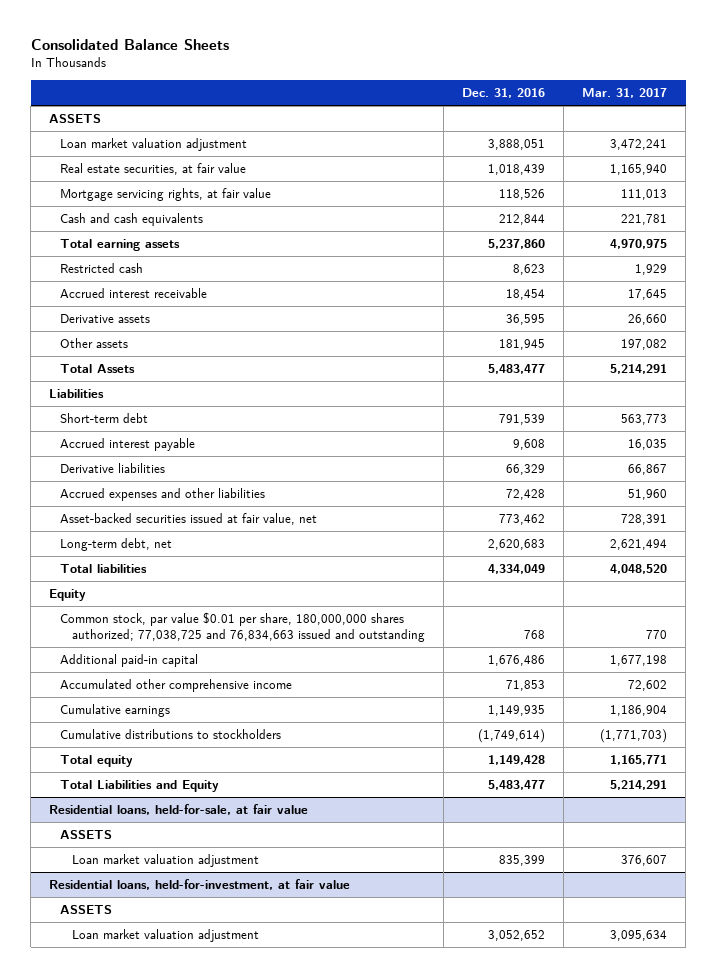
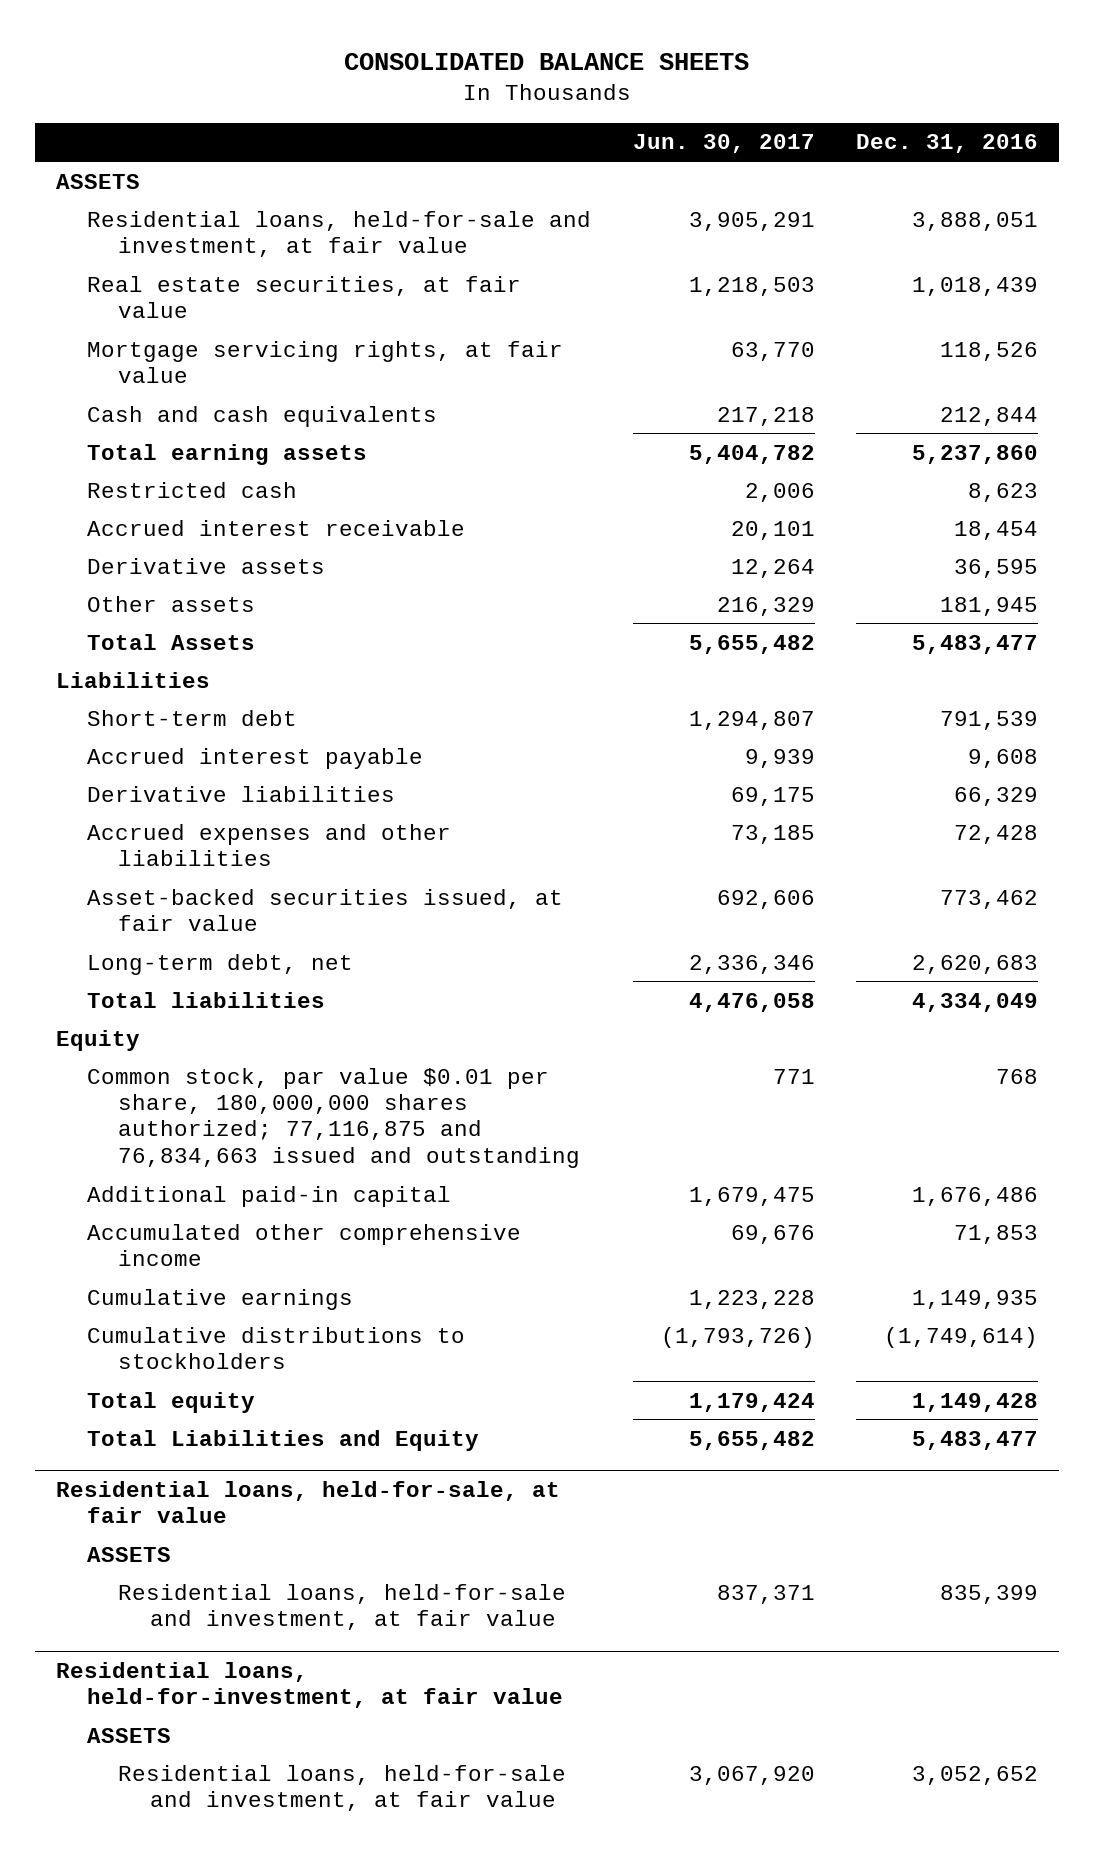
[30,39,229,51] Consolidated Balance Sheets -> [344,53,750,71] CONSOLIDATED BALANCE SHEETS
[582,87,668,98] Mar. 31, 2017 -> none
none -> [632,134,815,154] Jun. 30, 2017
[60,137,248,151] Loan market valuation adjustment -> [87,210,592,258] Residential loans, held-for-sale and investment, at fair value
[60,512,318,525] Asset-backed securities issued at fair value, net -> [87,888,564,932] Asset-backed securities issued, at fair value
[60,611,425,642] Common stock, par value $0.01 per share, 180,000,000 shares authorized; 77,038,725 and 76,834,663 issued and outstanding -> [87,1067,581,1168] Common stock, par value $0.01 per share, 180,000,000 shares authorized; 77,116,875 and 76,834,663 issued and outstanding
[71,853,259,867] Loan market valuation adjustment -> [118,1583,567,1631] Residential loans, held-for-sale and investment, at fair value
[71,928,259,942] Loan market valuation adjustment -> [118,1764,567,1812] Residential loans, held-for-sale and investment, at fair value

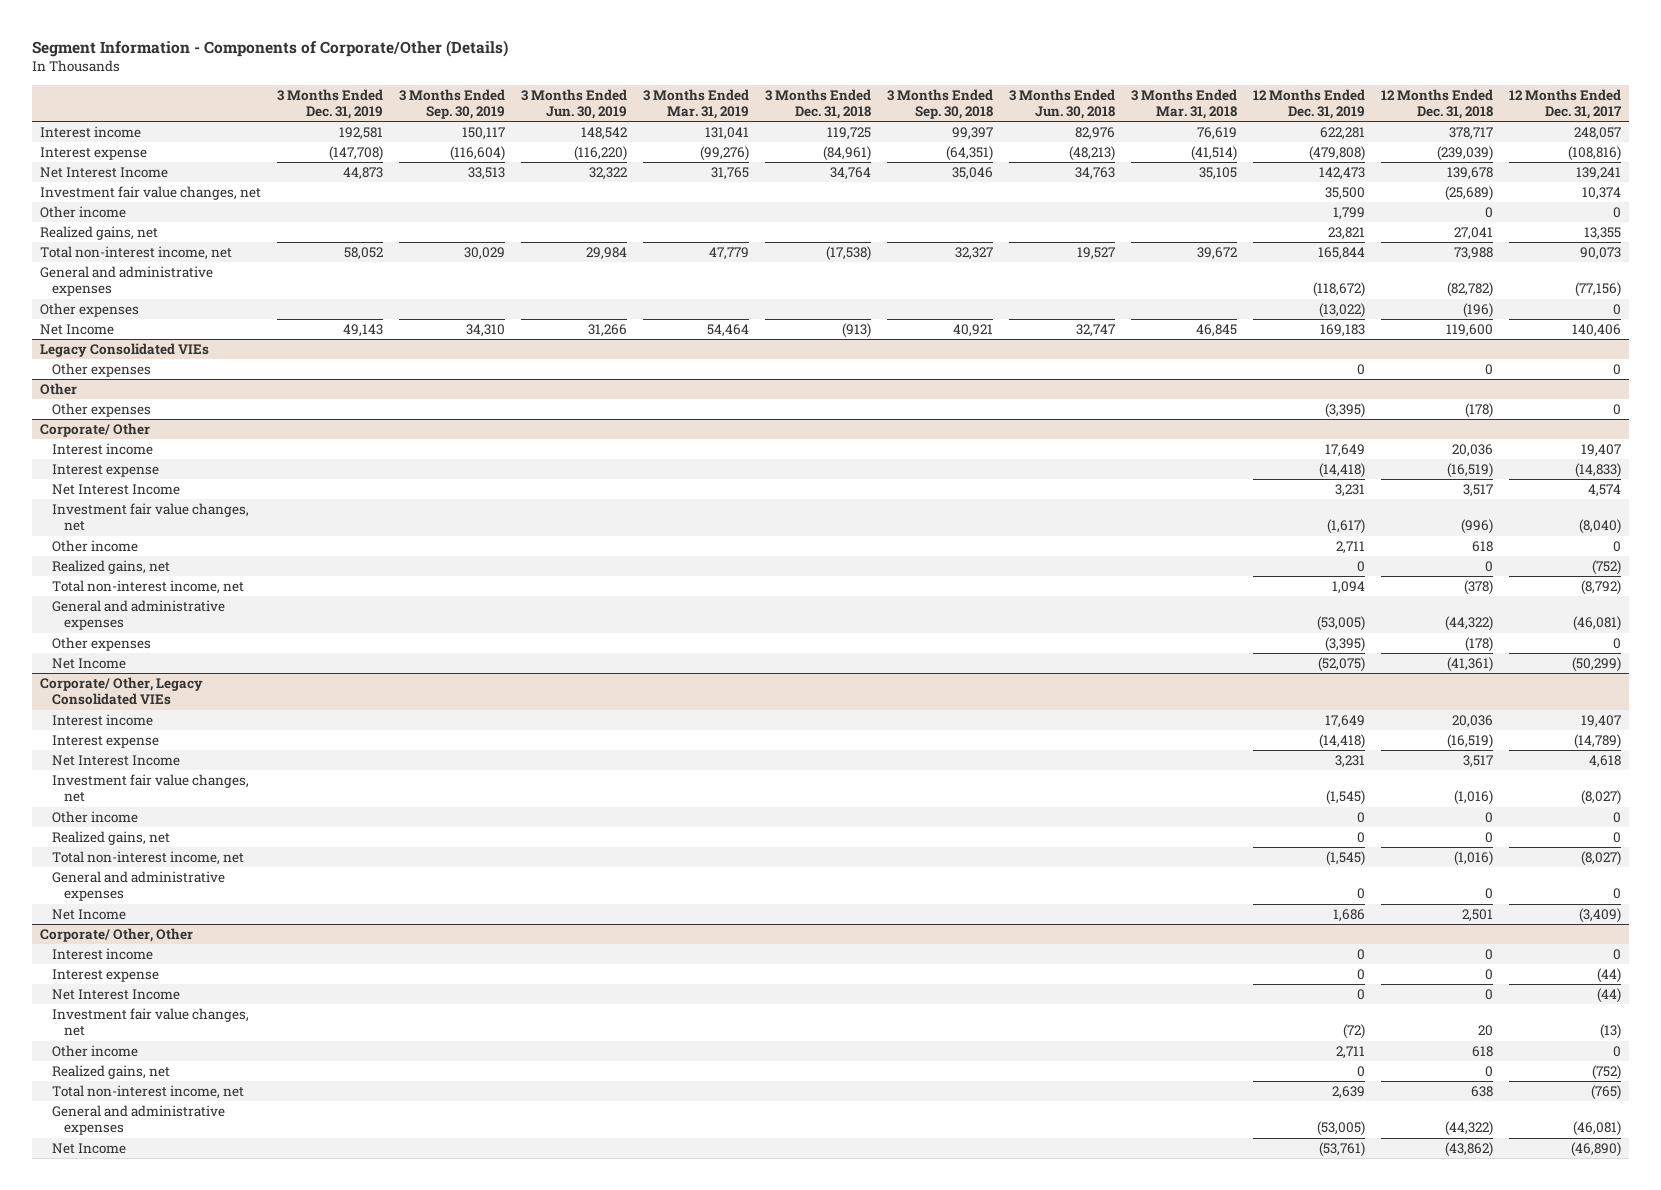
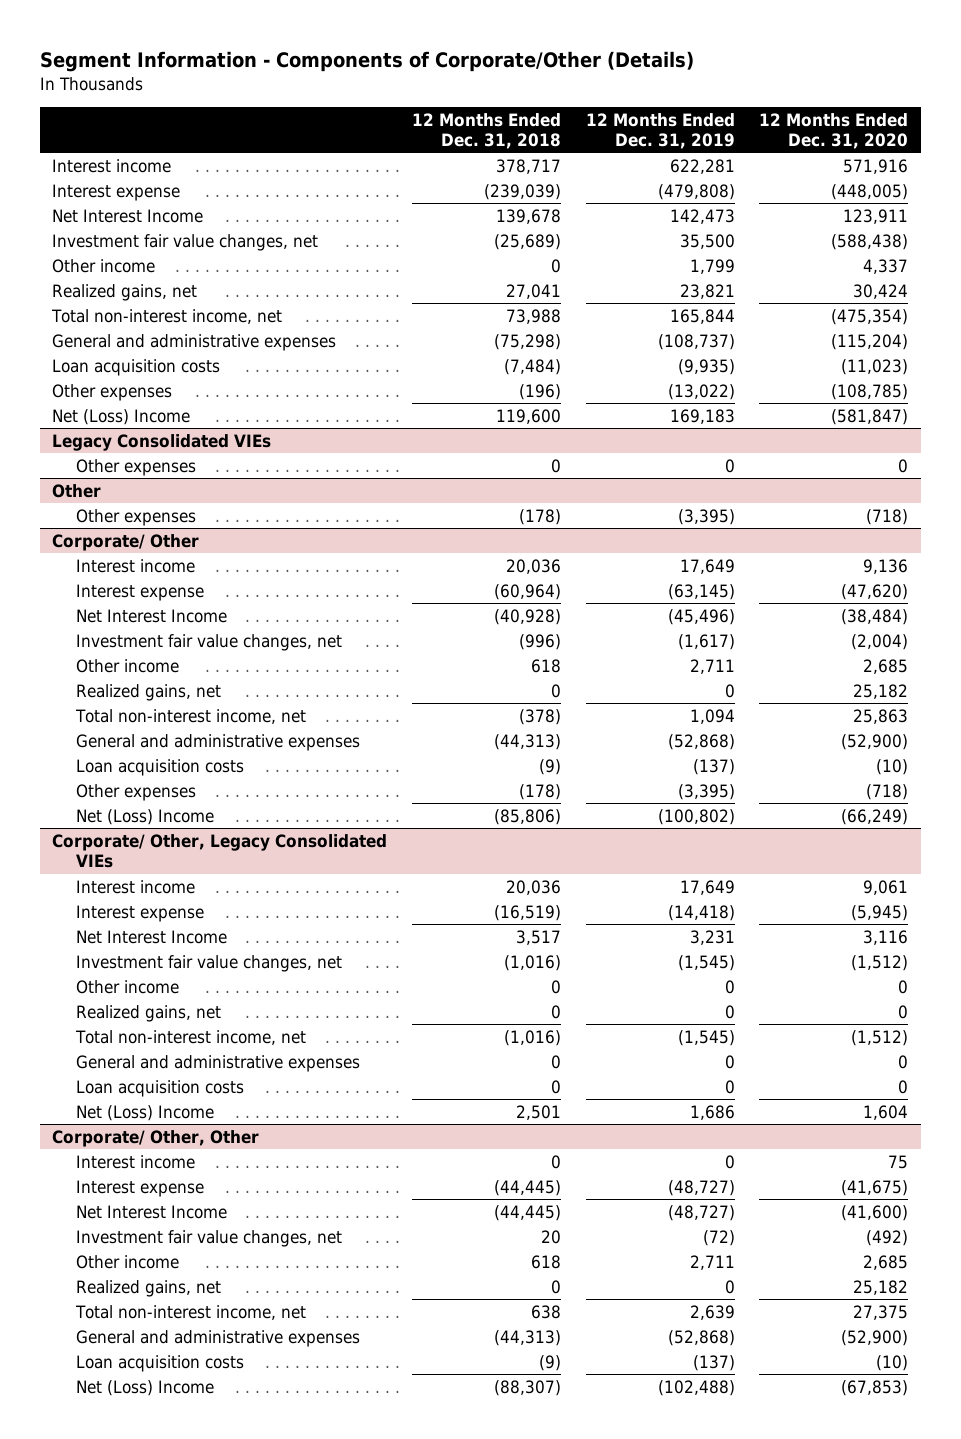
[276,88,383,120] 3 Months Ended Dec. 31, 2019 -> none
[398,88,505,120] 3 Months Ended Sep. 30, 2019 -> none
[520,88,627,120] 3 Months Ended Jun. 30, 2019 -> none
[642,88,749,120] 3 Months Ended Mar. 31, 2019 -> none
[764,88,871,120] 3 Months Ended Dec. 31, 2018 -> none
[886,88,993,120] 3 Months Ended Sep. 30, 2018 -> none
[1008,88,1115,120] 3 Months Ended Jun. 30, 2018 -> none
[1130,88,1237,120] 3 Months Ended Mar. 31, 2018 -> none
[1508,88,1622,120] 12 Months Ended Dec. 31, 2017 -> none
none -> [759,112,909,150] 12 Months Ended Dec. 31, 2020
[1312,282,1365,298] (118,672) -> [657,333,735,350] (108,737)
[1446,282,1493,298] (82,782) -> [493,333,561,350] (75,298)
none -> [52,358,221,376] Loan acquisition costs
[39,324,114,336] Net Income -> [52,408,191,425] Net (Loss) Income
[1318,463,1365,479] (14,418) -> [667,583,735,600] (63,145)
[1446,463,1493,479] (16,519) -> [493,583,561,600] (60,964)
[1334,484,1365,498] 3,231 -> [667,608,735,625] (45,496)
[1462,484,1493,498] 3,517 -> [493,608,561,625] (40,928)
[1316,616,1365,632] (53,005) -> [667,733,735,750] (52,868)
[1444,616,1493,632] (44,322) -> [493,733,561,750] (44,313)
none -> [75,758,244,776] Loan acquisition costs
[51,658,126,670] Net Income -> [75,808,214,825] Net (Loss) Income
[1317,657,1365,673] (52,075) -> [657,808,735,825] (100,802)
[1446,657,1493,673] (41,361) -> [493,808,561,825] (85,806)
none -> [75,1079,244,1097] Loan acquisition costs
[51,909,126,921] Net Income -> [75,1104,214,1121] Net (Loss) Income
[1356,969,1365,981] 0 -> [667,1179,735,1196] (48,727)
[1484,969,1493,981] 0 -> [493,1179,561,1196] (44,445)
[1356,989,1365,1001] 0 -> [667,1204,735,1221] (48,727)
[1484,989,1493,1001] 0 -> [493,1204,561,1221] (44,445)
[1316,1121,1365,1137] (53,005) -> [667,1329,735,1346] (52,868)
[1444,1121,1493,1137] (44,322) -> [493,1329,561,1346] (44,313)
none -> [75,1354,244,1372] Loan acquisition costs
[51,1143,126,1155] Net Income -> [75,1379,214,1396] Net (Loss) Income
[1318,1142,1365,1158] (53,761) -> [657,1379,735,1396] (102,488)
[1444,1142,1493,1158] (43,862) -> [493,1379,561,1396] (88,307)

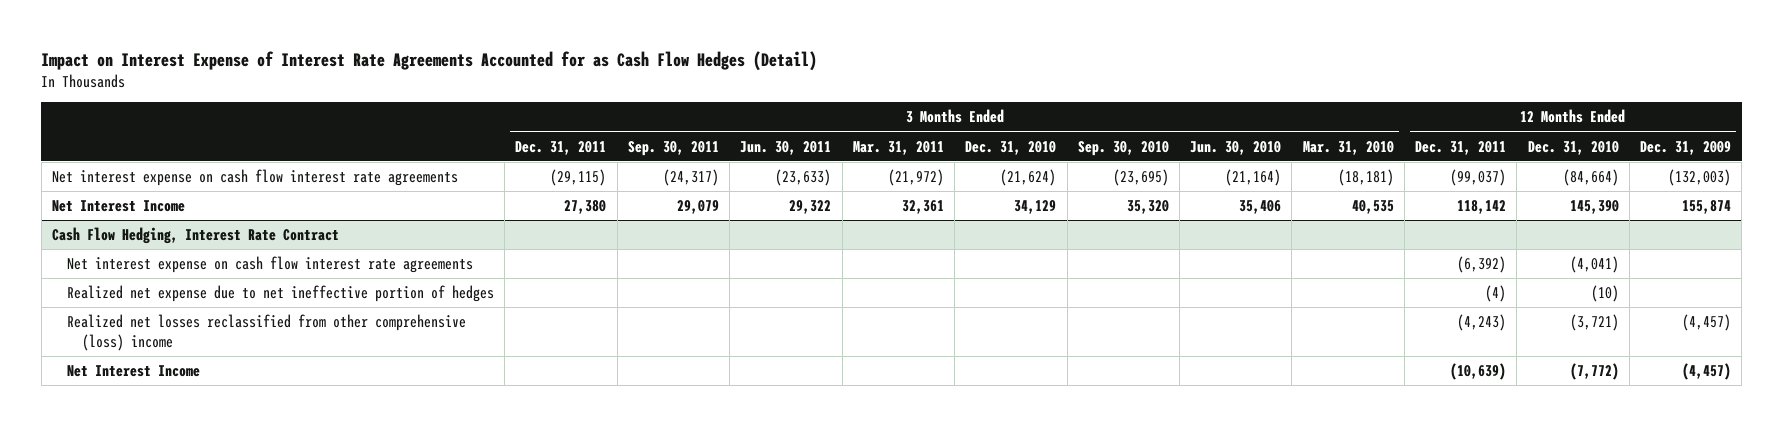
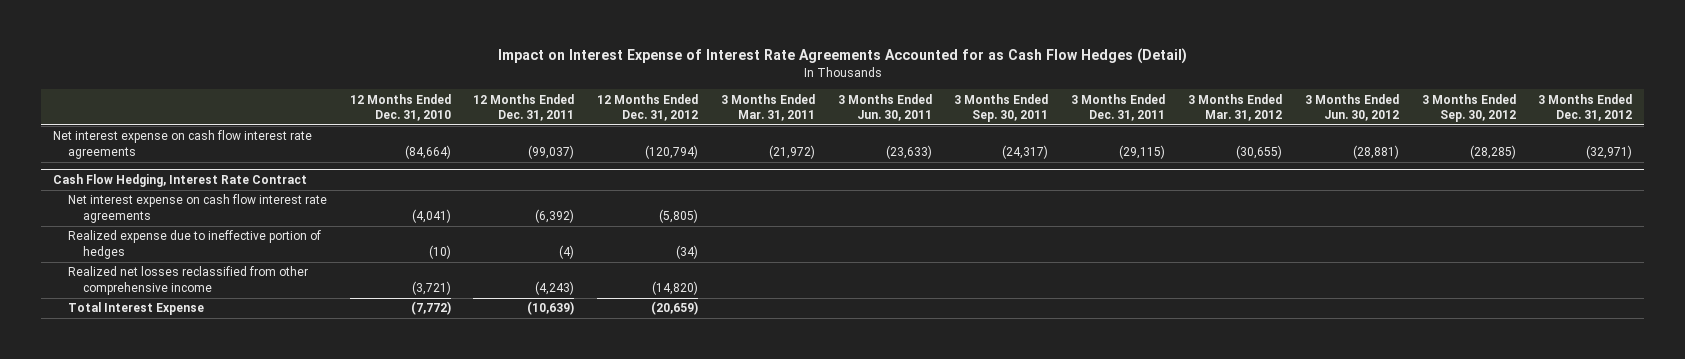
[965,140,1057,155] Dec. 31, 2010 -> none
[1077,140,1169,156] Sep. 30, 2010 -> none
[1190,140,1282,155] Jun. 30, 2010 -> none
[1302,140,1394,155] Mar. 31, 2010 -> none
[1640,140,1732,155] Dec. 31, 2009 -> none
none -> [597,93,699,122] 12 Months Ended Dec. 31, 2012
none -> [1188,93,1283,122] 3 Months Ended Mar. 31, 2012
none -> [1304,93,1399,122] 3 Months Ended Jun. 30, 2012
none -> [1421,93,1516,123] 3 Months Ended Sep. 30, 2012
none -> [1538,93,1633,122] 3 Months Ended Dec. 31, 2012
[52,200,186,213] Net Interest Income -> none
[67,285,495,303] Realized net expense due to net ineffective portion of hedges -> [67,230,321,260] Realized expense due to ineffective portion of hedges
[67,314,467,352] Realized net losses reclassified from other comprehensive (loss) income -> [67,266,308,296] Realized net losses reclassified from other comprehensive income
[67,365,201,378] Net Interest Income -> [67,302,204,316] Total Interest Expense

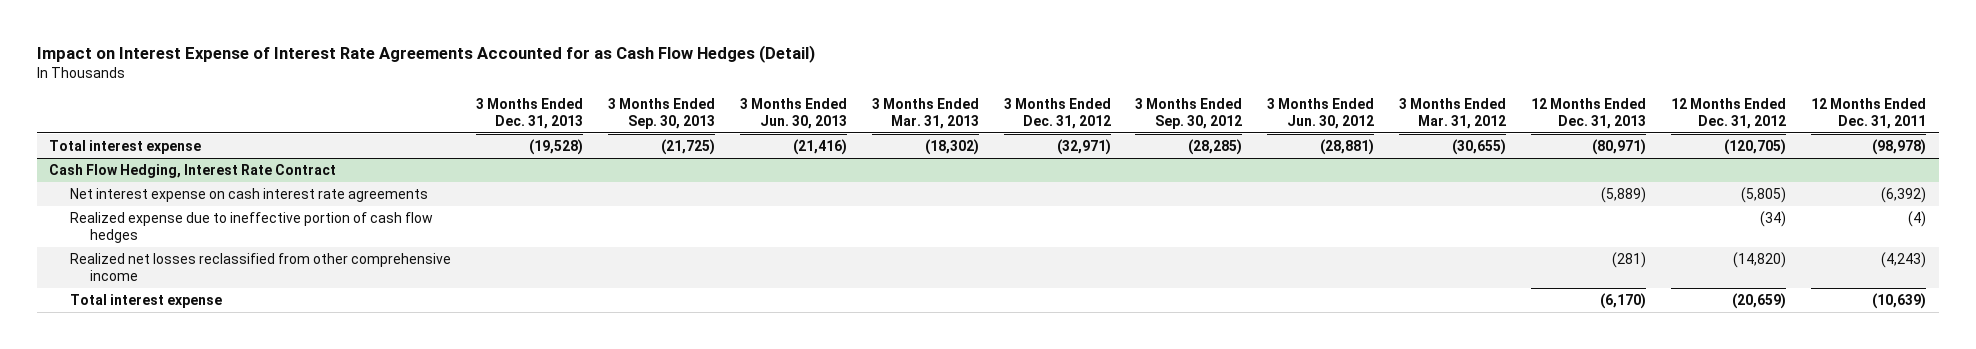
[349,93,451,122] 12 Months Ended Dec. 31, 2010 -> none
[720,93,815,122] 3 Months Ended Mar. 31, 2011 -> none
[837,93,932,122] 3 Months Ended Jun. 30, 2011 -> none
[954,93,1049,123] 3 Months Ended Sep. 30, 2011 -> none
[1071,93,1166,122] 3 Months Ended Dec. 31, 2011 -> none
none -> [475,98,583,129] 3 Months Ended Dec. 31, 2013
none -> [607,98,715,129] 3 Months Ended Sep. 30, 2013
none -> [739,98,847,129] 3 Months Ended Jun. 30, 2013
none -> [871,98,979,129] 3 Months Ended Mar. 31, 2013
none -> [1531,98,1647,129] 12 Months Ended Dec. 31, 2013
[52,130,312,160] Net interest expense on cash flow interest rate agreements -> [49,140,202,155] Total interest expense
[528,145,575,160] (99,037) -> [1872,139,1927,156] (98,978)
[645,145,699,160] (120,794) -> [1724,139,1787,156] (120,705)
[67,194,327,224] Net interest expense on cash flow interest rate agreements -> [69,188,428,203] Net interest expense on cash interest rate agreements
[67,230,321,260] Realized expense due to ineffective portion of hedges -> [69,212,433,243] Realized expense due to ineffective portion of cash flow hedges
[67,302,204,316] Total Interest Expense -> [69,294,222,309] Total interest expense

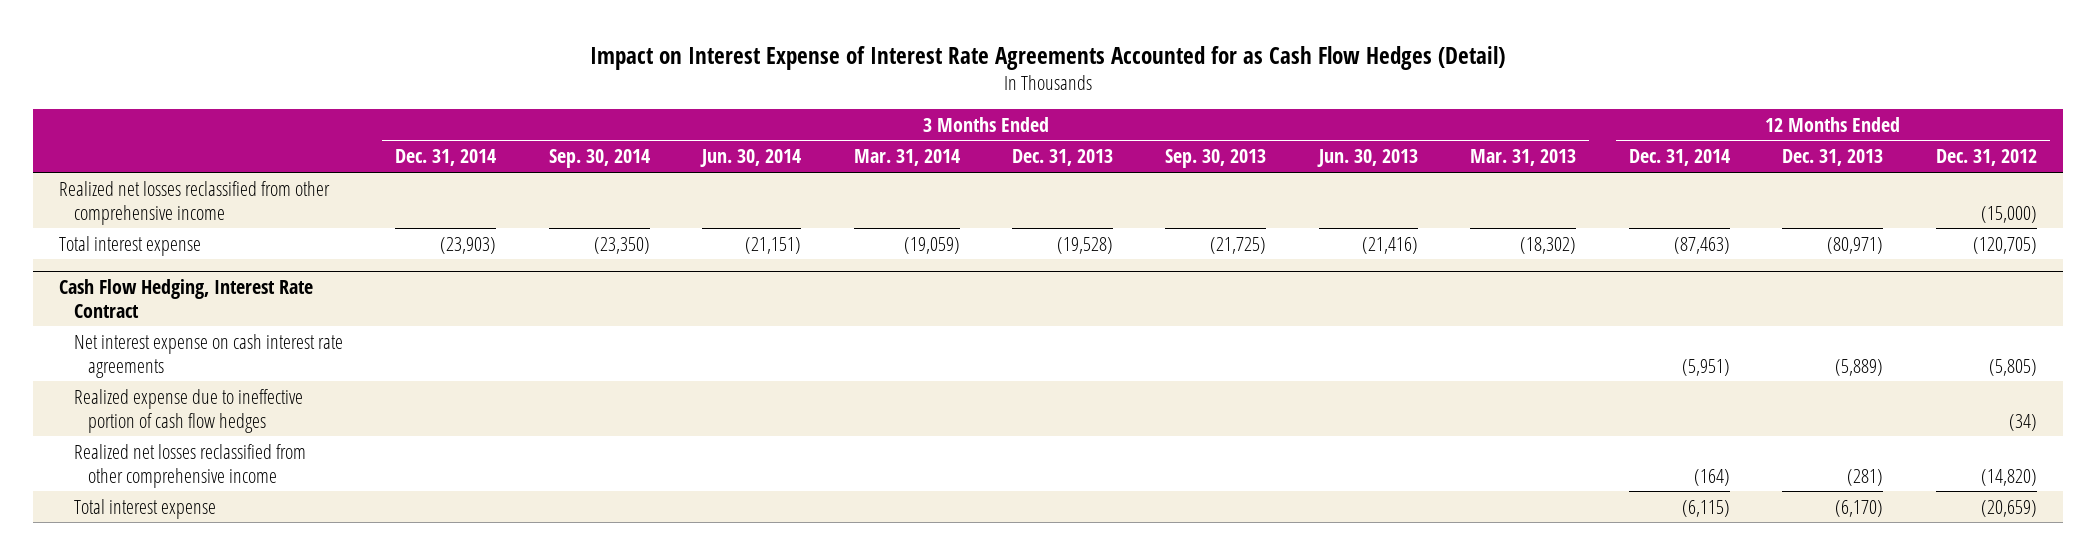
[1003,98,1111,129] 3 Months Ended Dec. 31, 2012 -> none
[1135,98,1243,129] 3 Months Ended Sep. 30, 2012 -> none
[1267,98,1375,129] 3 Months Ended Jun. 30, 2012 -> none
[1399,98,1507,129] 3 Months Ended Mar. 31, 2012 -> none
[1811,98,1927,129] 12 Months Ended Dec. 31, 2011 -> none
none -> [395,149,497,167] Dec. 31, 2014
none -> [548,149,650,169] Sep. 30, 2014
none -> [700,149,802,168] Jun. 30, 2014
none -> [853,149,960,167] Mar. 31, 2014
none -> [1628,149,1730,167] Dec. 31, 2014
none -> [59,180,331,225] Realized net losses reclassified from other comprehensive income

